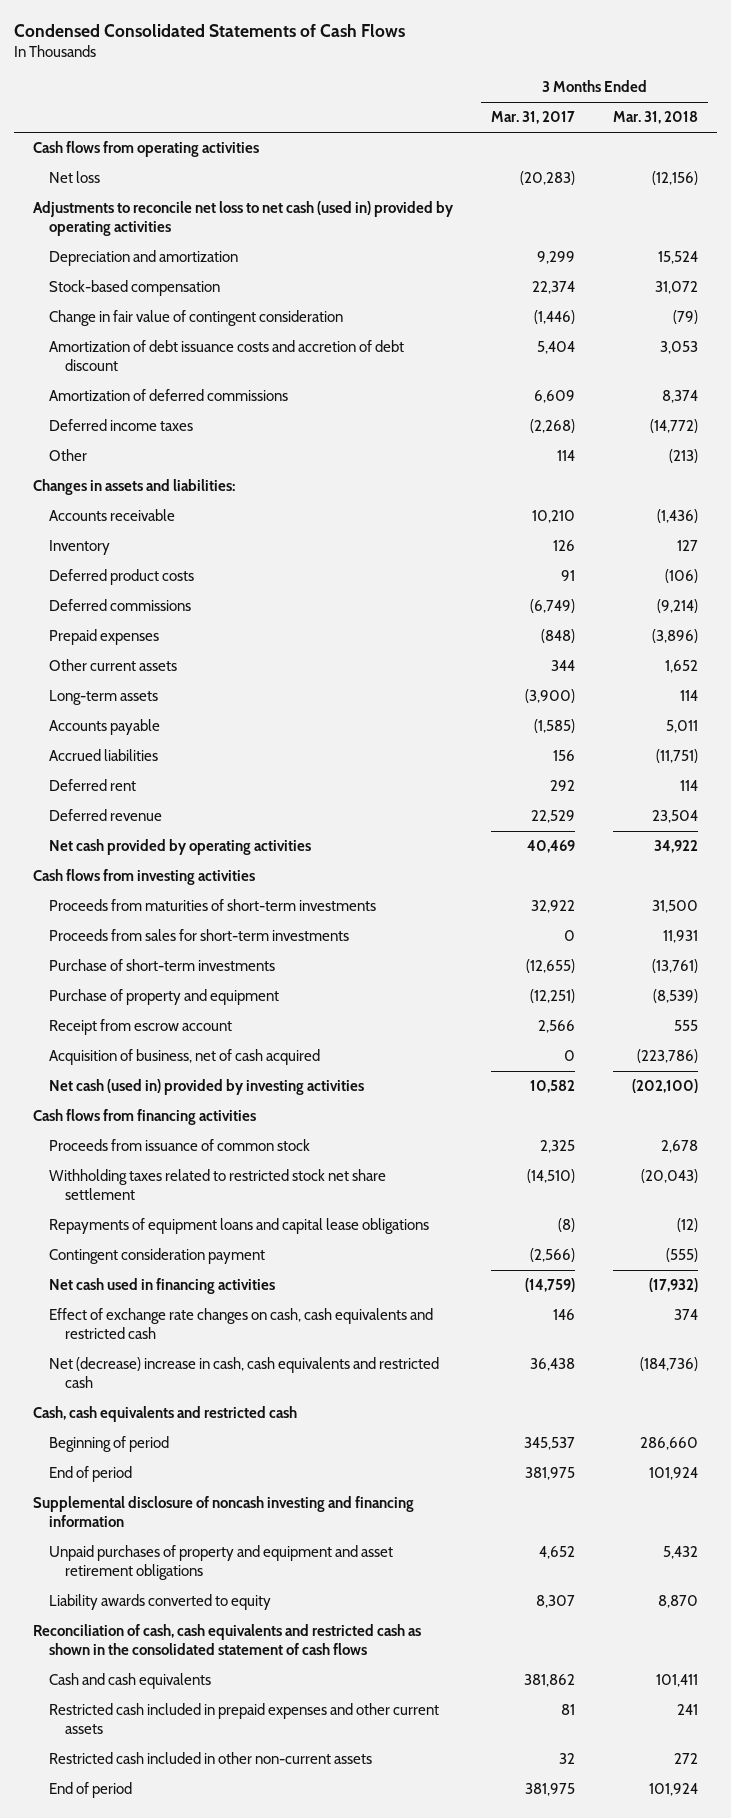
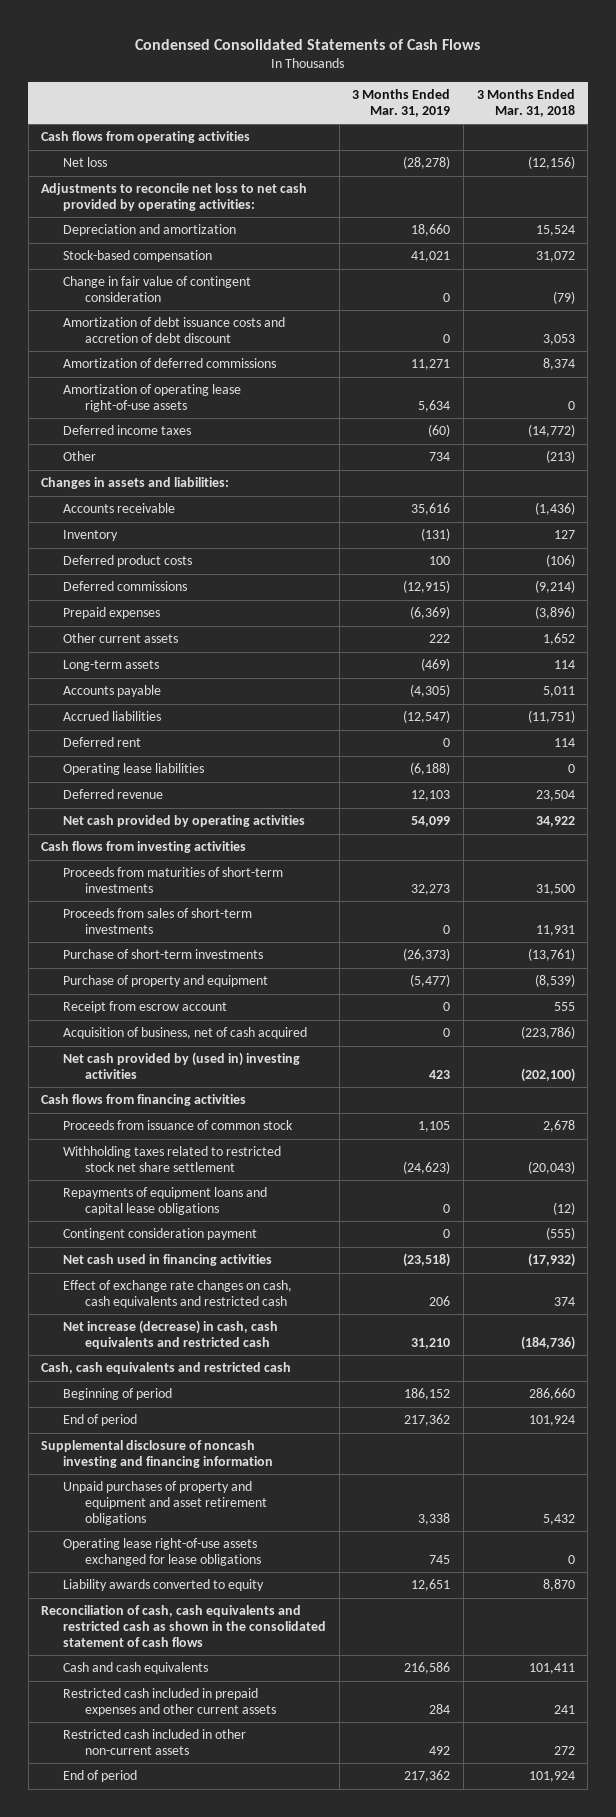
[491,111,576,125] Mar. 31, 2017 -> none
none -> [352,88,451,117] 3 Months Ended Mar. 31, 2019
[32,201,454,237] Adjustments to reconcile net loss to net cash (used in) provided by operating activities -> [41,183,308,212] Adjustments to reconcile net loss to net cash provided by operating activities:
none -> [63,384,242,413] Amortization of operating lease right-of-use assets
none -> [63,763,205,776] Operating lease liabilities
[48,929,349,942] Proceeds from sales for short-term investments -> [63,908,253,935] Proceeds from sales of short-term investments
[48,1079,364,1096] Net cash (used in) provided by investing activities -> [63,1052,301,1080] Net cash provided by (used in) investing activities
[48,1357,439,1389] Net (decrease) increase in cash, cash equivalents and restricted cash -> [63,1320,279,1350] Net increase (decrease) in cash, cash equivalents and restricted cash
none -> [63,1538,261,1567] Operating lease right-of-use assets exchanged for lease obligations

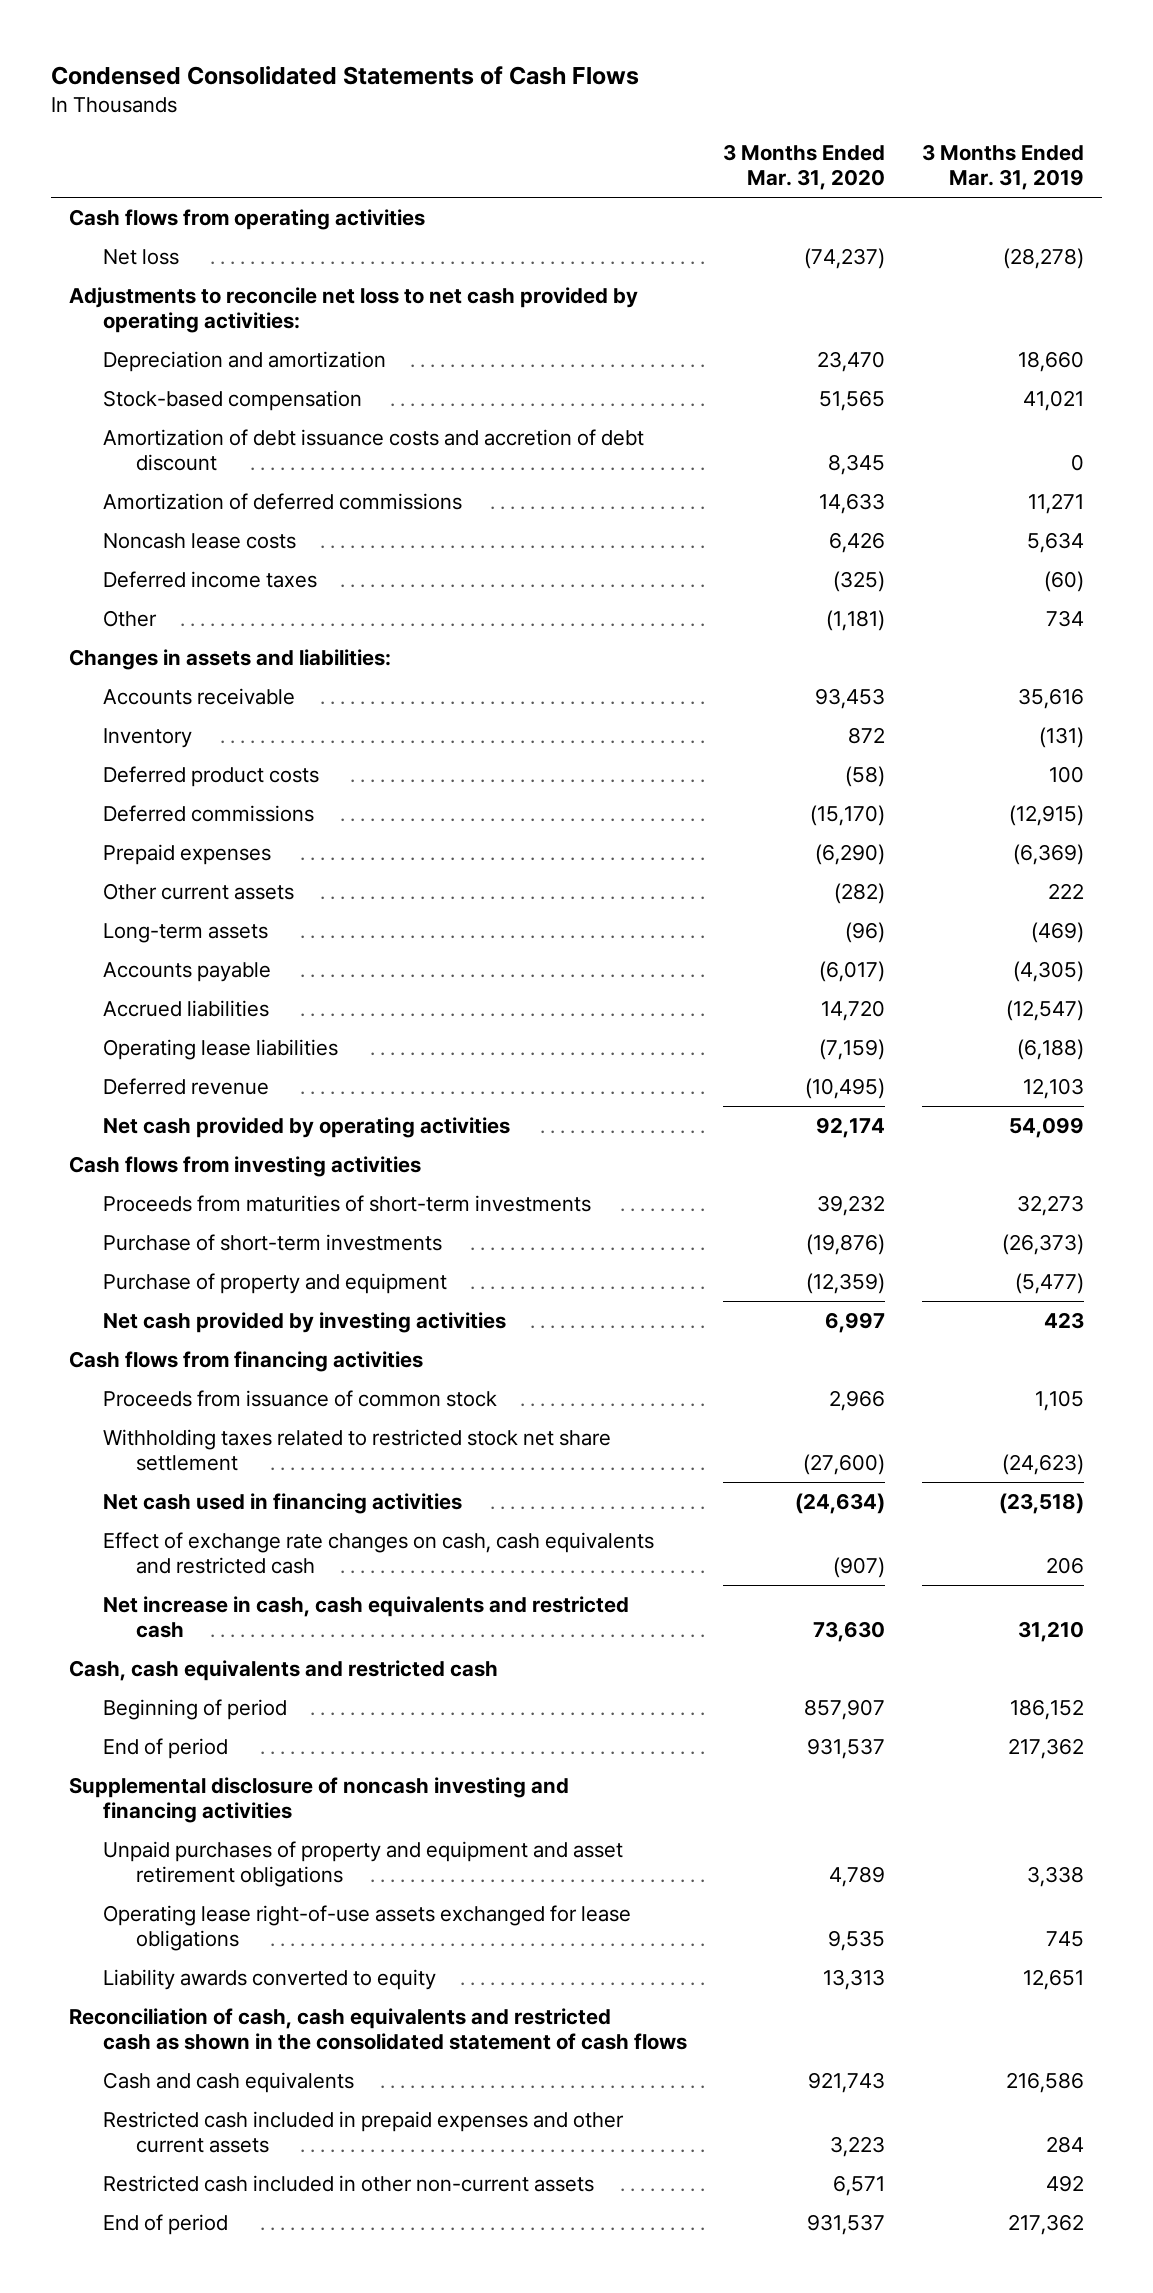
[476,88,575,117] 3 Months Ended Mar. 31, 2018 -> none
none -> [723,144,886,191] 3 Months Ended Mar. 31, 2020
[63,276,252,303] Change in fair value of contingent consideration -> none
[63,384,242,413] Amortization of operating lease right-of-use assets -> [102,533,296,550] Noncash lease costs
[63,737,142,748] Deferred rent -> none
[63,908,253,935] Proceeds from sales of short-term investments -> none
[63,1001,228,1014] Receipt from escrow account -> none
[63,1027,308,1040] Acquisition of business, net of cash acquired -> none
[63,1052,301,1080] Net cash provided by (used in) investing activities -> [102,1312,506,1334] Net cash provided by investing activities
[63,1187,268,1216] Repayments of equipment loans and capital lease obligations -> none
[63,1228,258,1241] Contingent consideration payment -> none
[63,1320,279,1350] Net increase (decrease) in cash, cash equivalents and restricted cash -> [102,1596,629,1638] Net increase in cash, cash equivalents and restricted cash
[41,1440,274,1469] Supplemental disclosure of noncash investing and financing information -> [69,1777,570,1823] Supplemental disclosure of noncash investing and financing activities

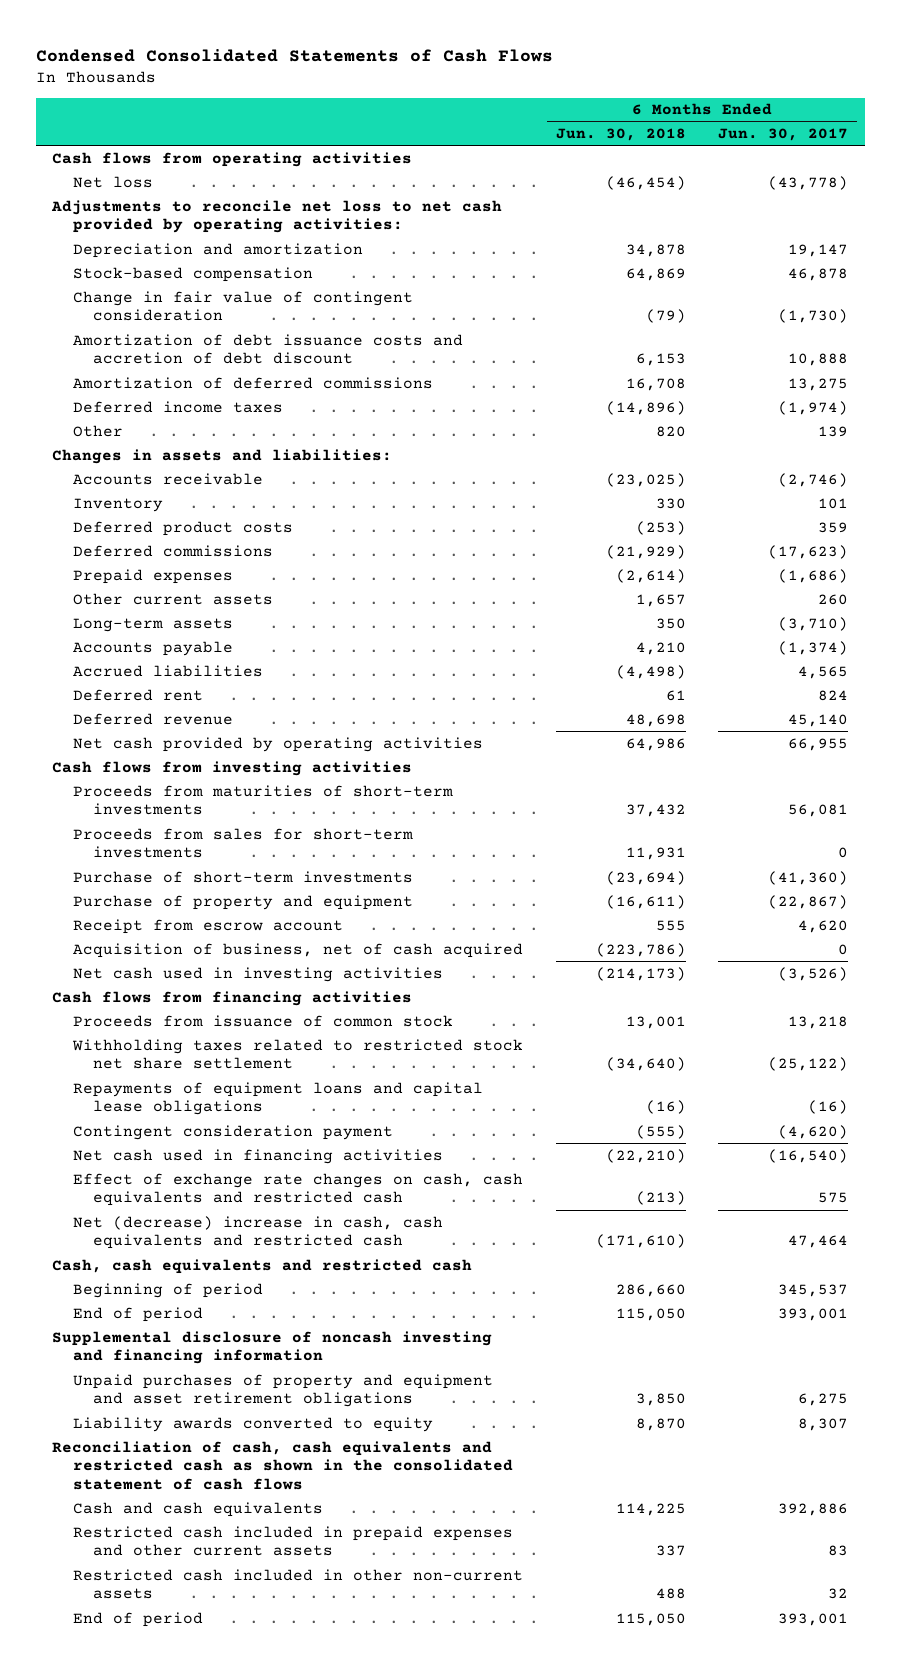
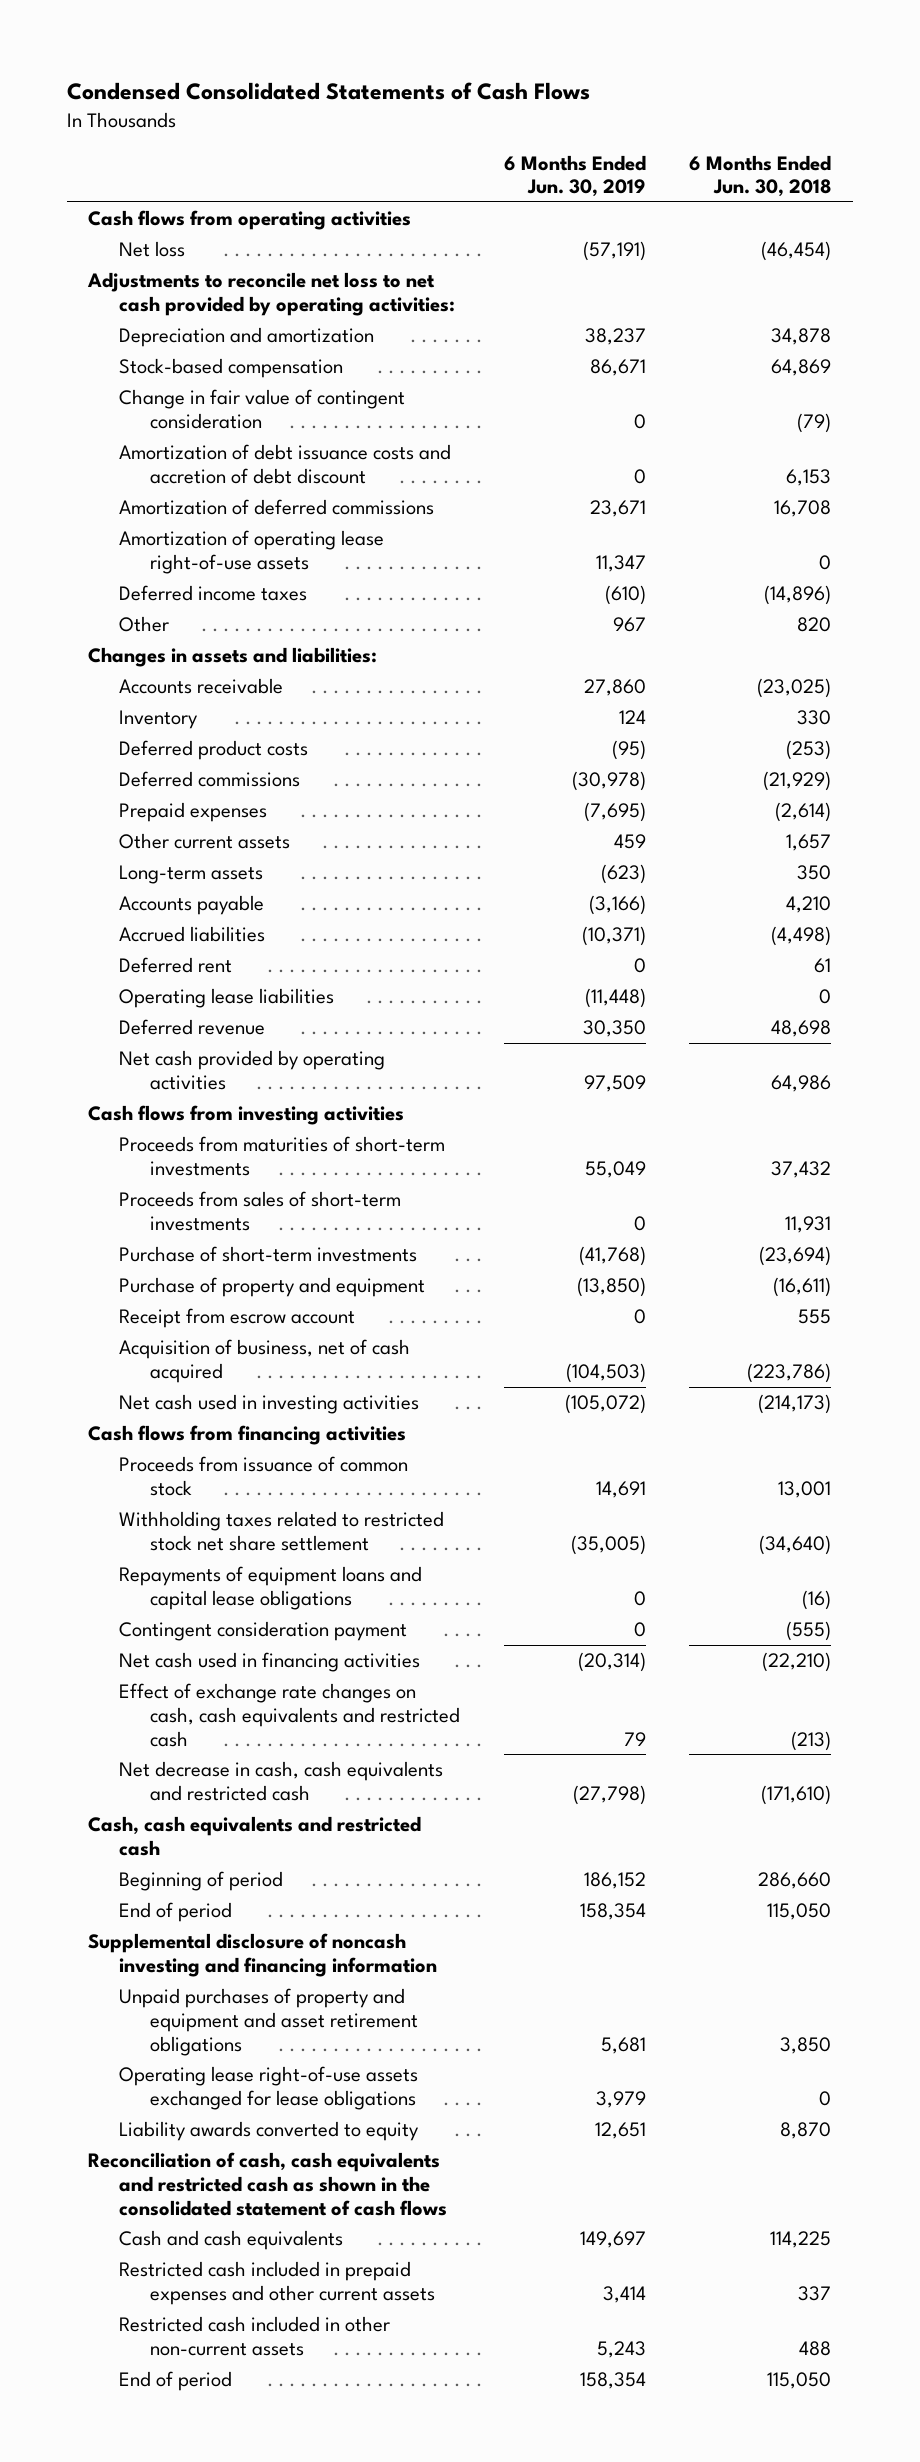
[718,128,849,142] Jun. 30, 2017 -> none
none -> [503,154,646,198] 6 Months Ended Jun. 30, 2019
none -> [119,530,385,575] Amortization of operating lease right-of-use assets
none -> [119,988,335,1009] Operating lease liabilities
[72,827,413,859] Proceeds from sales for short-term investments -> [119,1191,402,1232] Proceeds from sales of short-term investments
[72,1215,443,1250] Net (decrease) increase in cash, cash equivalents and restricted cash -> [119,1761,444,1802] Net decrease in cash, cash equivalents and restricted cash
none -> [119,2066,419,2111] Operating lease right-of-use assets exchanged for lease obligations

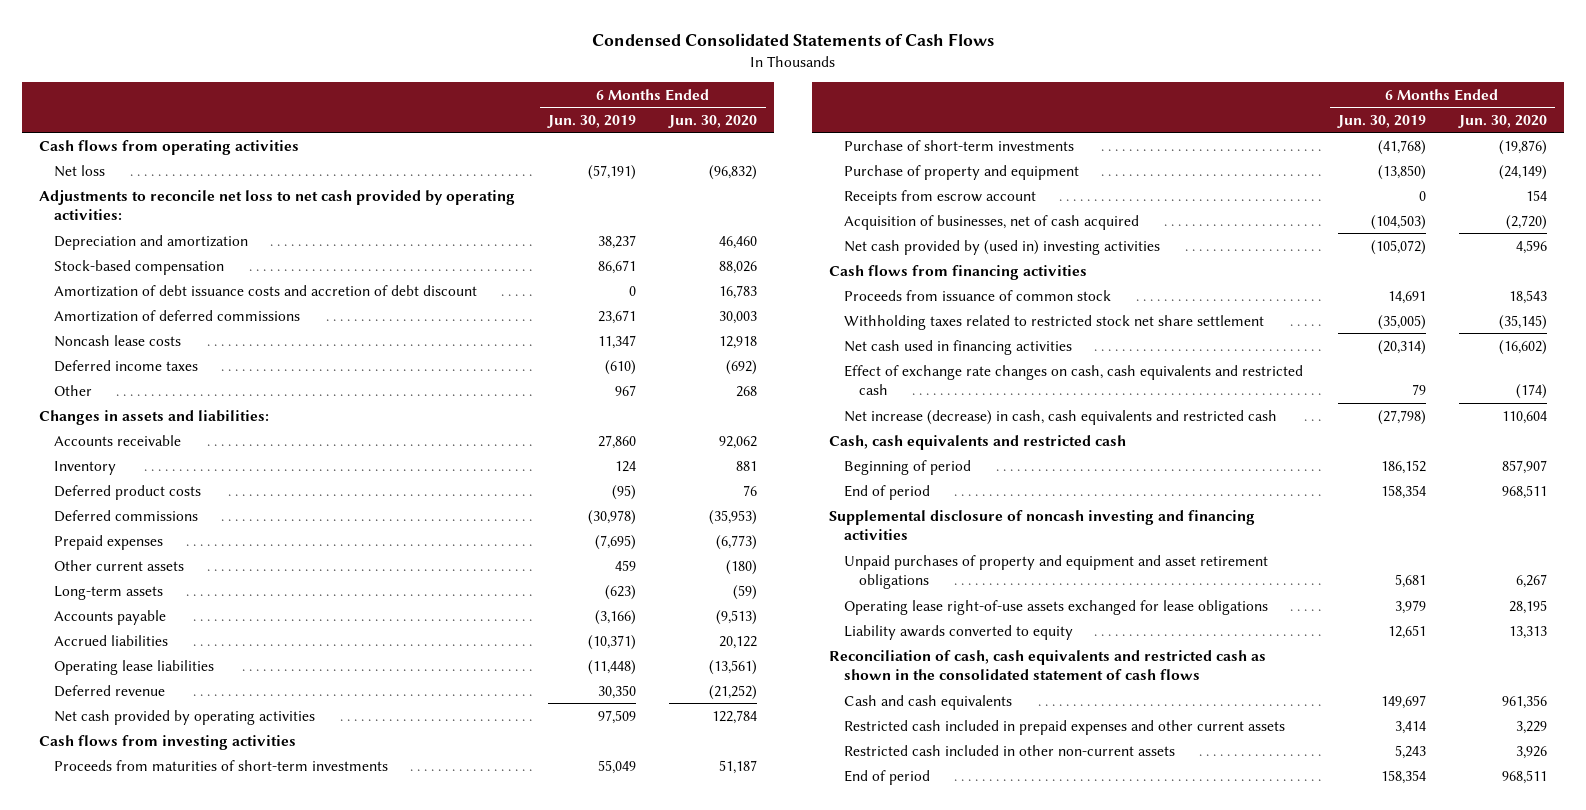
[689,154,832,198] 6 Months Ended Jun. 30, 2018 -> none
none -> [668,114,758,128] Jun. 30, 2020
[119,389,406,430] Change in fair value of contingent consideration -> none
[119,530,385,575] Amortization of operating lease right-of-use assets -> [54,334,182,347] Noncash lease costs
[119,957,233,974] Deferred rent -> none
[119,1191,402,1232] Proceeds from sales of short-term investments -> none
[119,1308,356,1329] Receipt from escrow account -> [843,189,1036,205] Receipts from escrow account
[119,1339,411,1384] Acquisition of business, net of cash acquired -> [843,214,1139,230] Acquisition of businesses, net of cash acquired
[119,1394,420,1415] Net cash used in investing activities -> [843,239,1160,255] Net cash provided by (used in) investing activities
[119,1566,423,1611] Repayments of equipment loans and capital lease obligations -> none
[119,1621,408,1642] Contingent consideration payment -> none
[119,1761,444,1802] Net decrease in cash, cash equivalents and restricted cash -> [843,409,1277,425] Net increase (decrease) in cash, cash equivalents and restricted cash
[88,1933,438,1978] Supplemental disclosure of noncash investing and financing information -> [828,509,1255,541] Supplemental disclosure of noncash investing and financing activities

